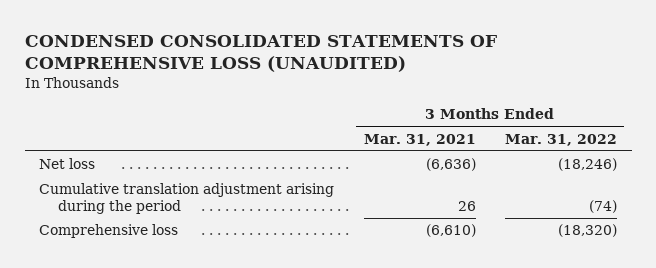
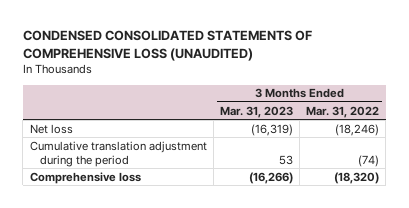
[363,133,476,146] Mar. 31, 2021 -> none
none -> [219,105,293,118] Mar. 31, 2023
[39,183,335,214] Cumulative translation adjustment arising during the period -> [29,140,207,167] Cumulative translation adjustment during the period

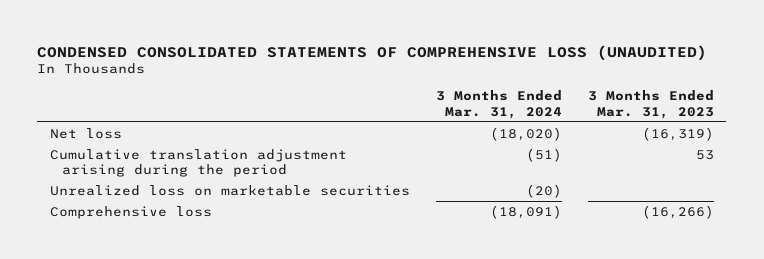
[306,105,380,118] Mar. 31, 2022 -> none
none -> [435,90,562,119] 3 Months Ended Mar. 31, 2024
[29,140,207,167] Cumulative translation adjustment during the period -> [50,148,348,178] Cumulative translation adjustment arising during the period
none -> [50,184,411,196] Unrealized loss on marketable securities

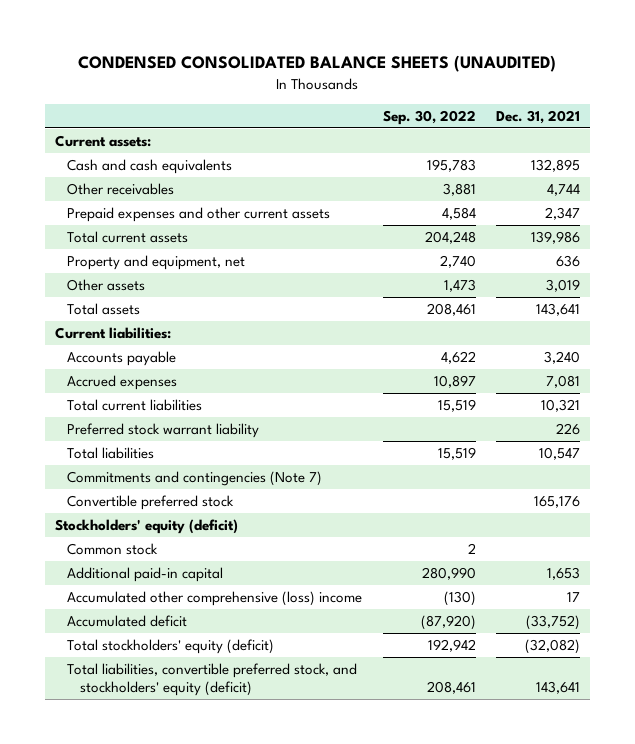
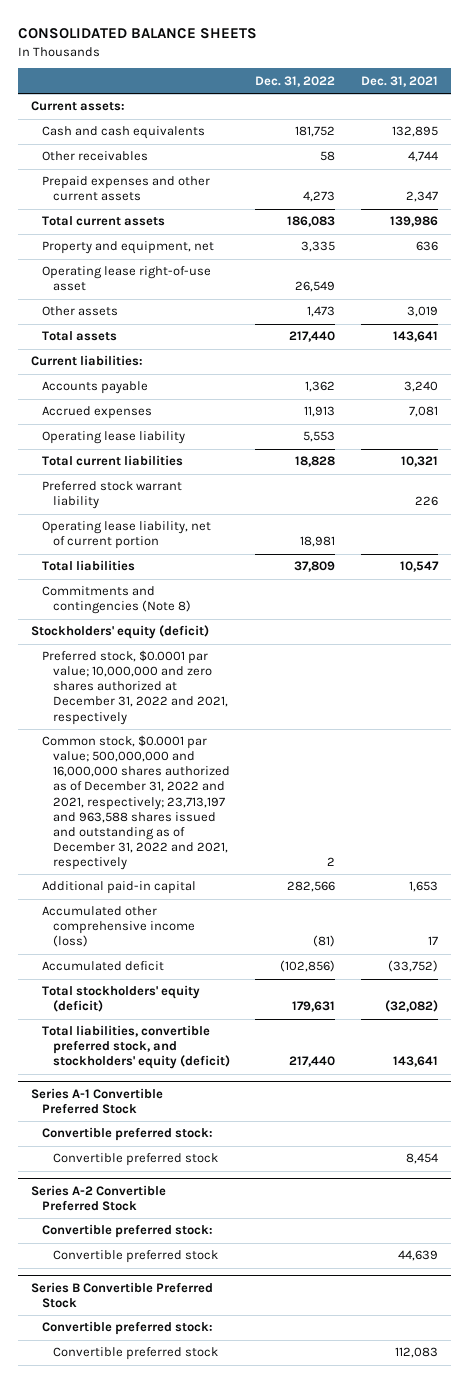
[78,55,557,73] CONDENSED CONSOLIDATED BALANCE SHEETS (UNAUDITED) -> [18,28,258,40] CONSOLIDATED BALANCE SHEETS
[382,109,476,125] Sep. 30, 2022 -> none
none -> [255,75,336,87] Dec. 31, 2022
none -> [41,266,211,292] Operating lease right-of-use asset
none -> [41,431,185,445] Operating lease liability
none -> [41,521,211,550] Operating lease liability, net of current portion
[67,495,235,511] Convertible preferred stock -> none
[67,471,323,487] Commitments and contingencies (Note 7) -> [41,586,191,615] Commitments and contingencies (Note 8)
none -> [41,650,228,725] Preferred stock, $0.0001 par value; 10,000,000 and zero shares authorized at December 31, 2022 and 2021, respectively
[67,543,159,556] Common stock -> [41,735,230,870] Common stock, $0.0001 par value; 500,000,000 and 16,000,000 shares authorized as of December 31, 2022 and 2021, respectively; 23,713,197 and 963,588 shares issued and outstanding as of December 31, 2022 and 2021, respectively
[67,591,363,607] Accumulated other comprehensive (loss) income -> [41,906,195,948] Accumulated other comprehensive income (loss)
none -> [31,1087,164,1114] Series A-1 Convertible Preferred Stock
none -> [41,1127,213,1142] Convertible preferred stock:
none -> [52,1153,218,1167] Convertible preferred stock
none -> [31,1184,167,1211] Series A-2 Convertible Preferred Stock
none -> [41,1224,213,1239] Convertible preferred stock:
none -> [52,1250,218,1264] Convertible preferred stock
none -> [31,1281,214,1308] Series B Convertible Preferred Stock
none -> [41,1321,213,1336] Convertible preferred stock:
none -> [52,1347,218,1361] Convertible preferred stock

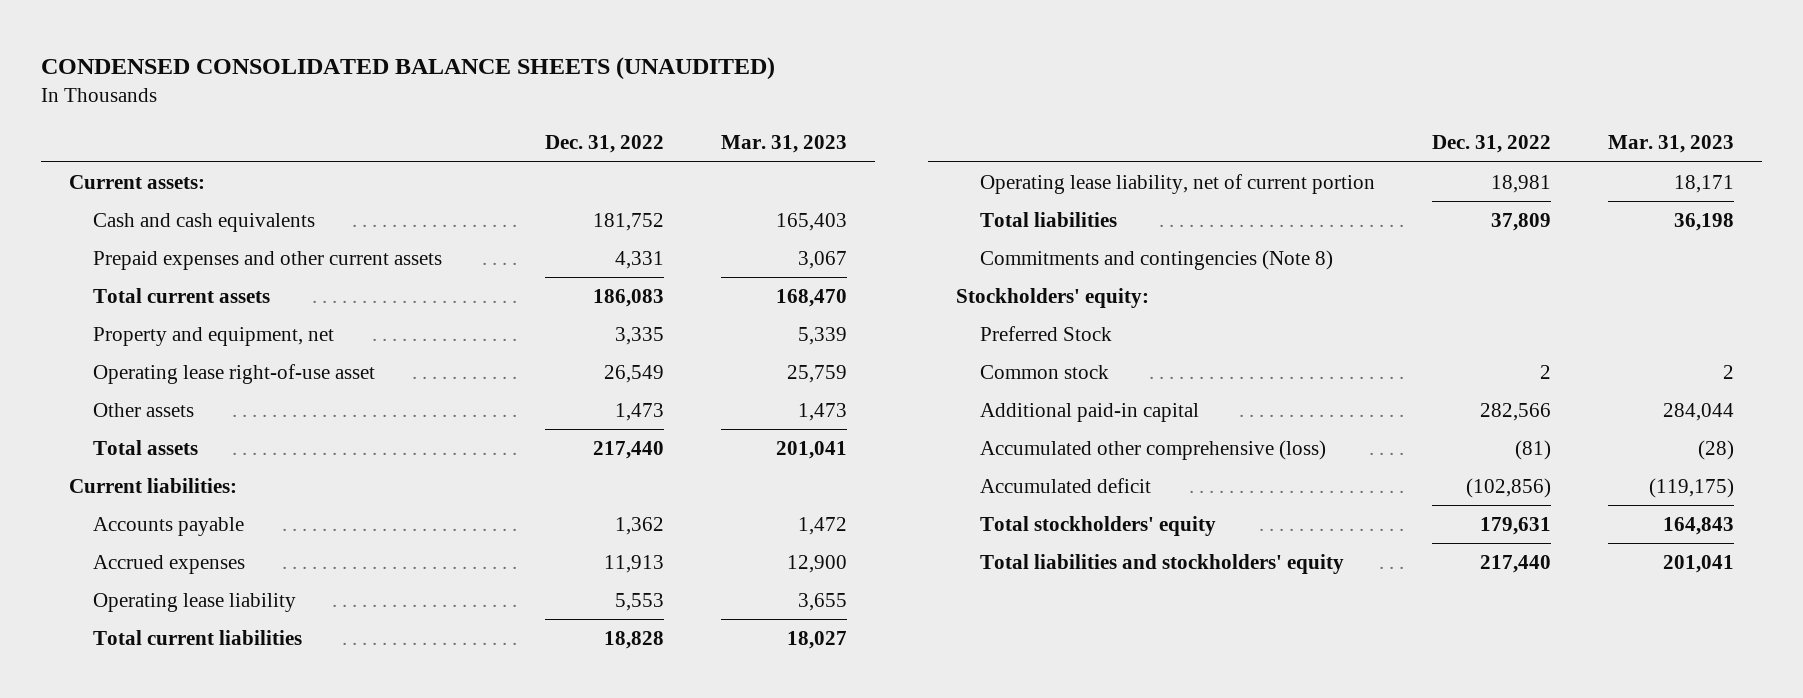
[18,28,258,40] CONSOLIDATED BALANCE SHEETS -> [41,56,776,80] CONDENSED CONSOLIDATED BALANCE SHEETS (UNAUDITED)
[360,75,438,87] Dec. 31, 2021 -> none
none -> [720,135,847,154] Mar. 31, 2023
[41,151,148,162] Other receivables -> none
[303,191,336,203] 4,273 -> [615,250,665,269] 4,331
[41,481,182,510] Preferred stock warrant liability -> none
[31,625,210,640] Stockholders' equity (deficit) -> [956,287,1150,308] Stockholders' equity:
[41,650,228,725] Preferred stock, $0.0001 par value; 10,000,000 and zero shares authorized at December 31, 2022 and 2021, respectively -> [980,325,1113,341] Preferred Stock
[41,735,230,870] Common stock, $0.0001 par value; 500,000,000 and 16,000,000 shares authorized as of December 31, 2022 and 2021, respectively; 23,713,197 and 963,588 shares issued and outstanding as of December 31, 2022 and 2021, respectively -> [980,364,1110,379] Common stock
[41,906,195,948] Accumulated other comprehensive income (loss) -> [980,439,1327,460] Accumulated other comprehensive (loss)
[31,1087,164,1114] Series A-1 Convertible Preferred Stock -> none
[41,1127,213,1142] Convertible preferred stock: -> none
[52,1153,218,1167] Convertible preferred stock -> none
[31,1184,167,1211] Series A-2 Convertible Preferred Stock -> none
[41,1224,213,1239] Convertible preferred stock: -> none
[52,1250,218,1264] Convertible preferred stock -> none
[31,1281,214,1308] Series B Convertible Preferred Stock -> none
[41,1321,213,1336] Convertible preferred stock: -> none
[52,1347,218,1361] Convertible preferred stock -> none
[41,985,200,1013] Total stockholders' equity (deficit) -> [980,515,1217,536] Total stockholders' equity
[41,1025,230,1070] Total liabilities, convertible preferred stock, and stockholders' equity (deficit) -> [980,553,1345,574] Total liabilities and stockholders' equity

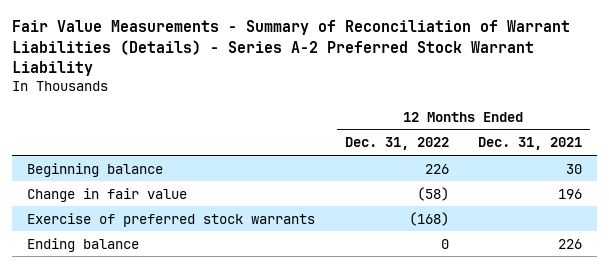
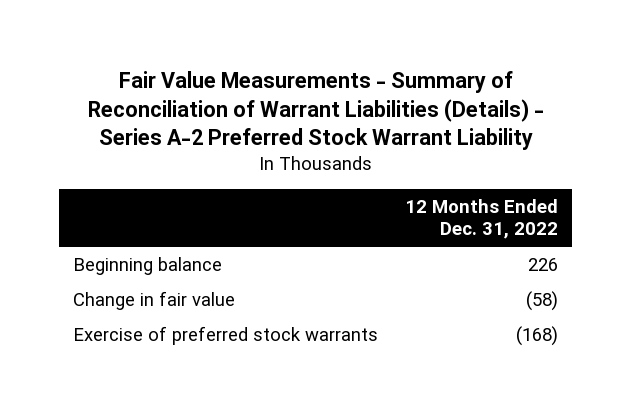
[478,137,583,151] Dec. 31, 2021 -> none
[26,237,139,252] Ending balance -> none

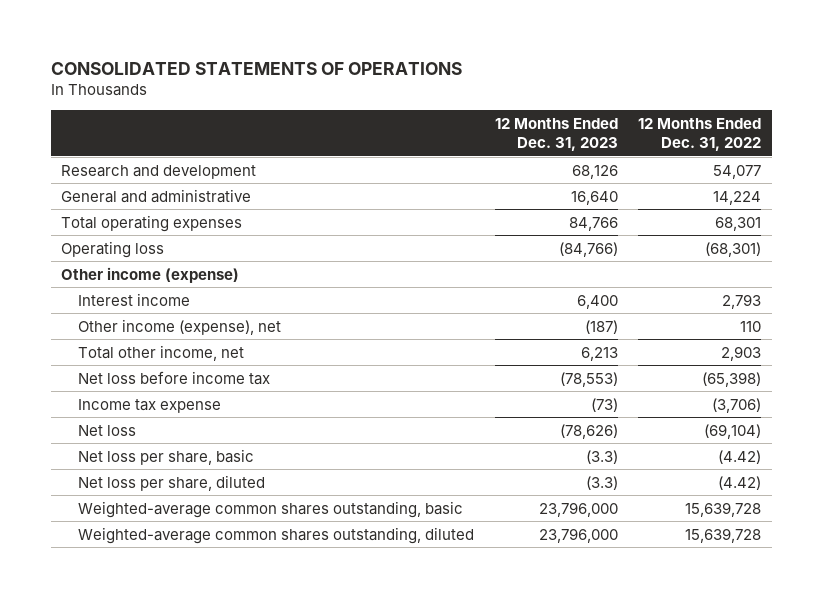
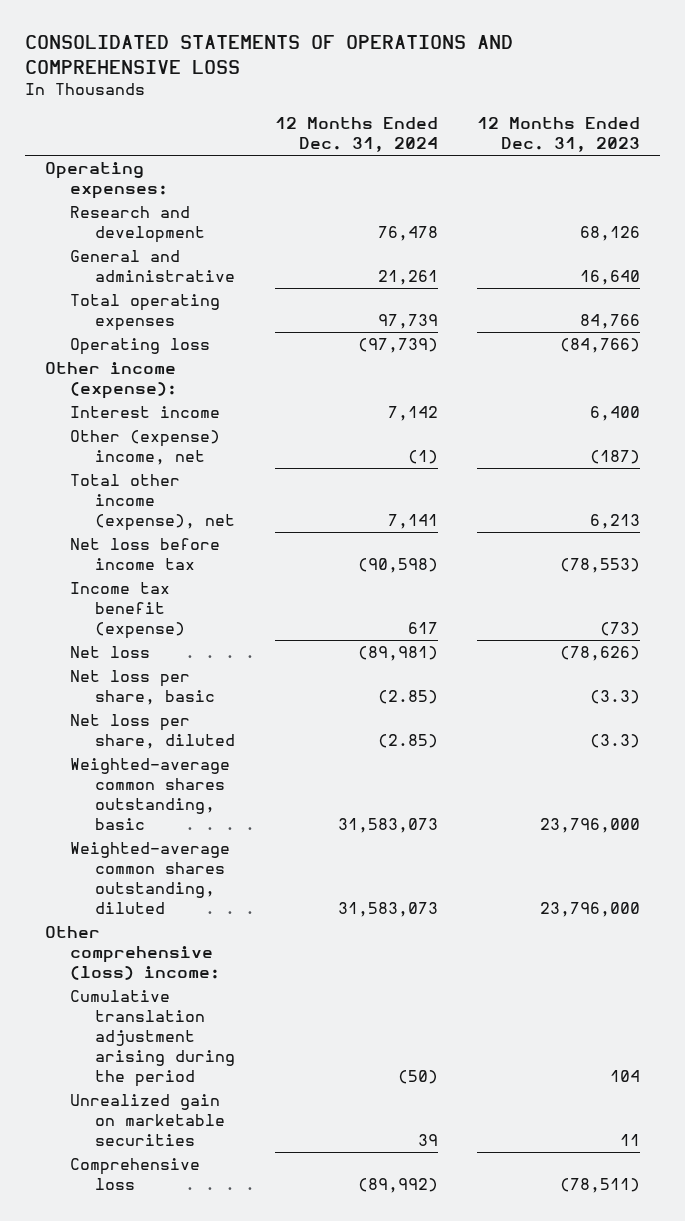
[51,61,463,75] CONSOLIDATED STATEMENTS OF OPERATIONS -> [24,35,513,75] CONSOLIDATED STATEMENTS OF OPERATIONS AND COMPREHENSIVE LOSS
[638,117,762,152] 12 Months Ended Dec. 31, 2022 -> none
none -> [274,117,438,153] 12 Months Ended Dec. 31, 2024
none -> [44,162,168,199] Operating expenses:
[61,266,240,283] Other income (expense) -> [44,362,177,399] Other income (expense):
[78,318,282,335] Other income (expense), net -> [69,430,220,465] Other (expense) income, net
[78,344,245,361] Total other income, net -> [69,474,236,531] Total other income (expense), net
[78,398,222,413] Income tax expense -> [69,582,186,639] Income tax benefit (expense)
none -> [44,926,220,980] Other comprehensive (loss) income:
none -> [69,990,236,1087] Cumulative translation adjustment arising during the period
none -> [69,1094,226,1146] Unrealized gain on marketable securities
none -> [69,1158,200,1190] Comprehensive loss

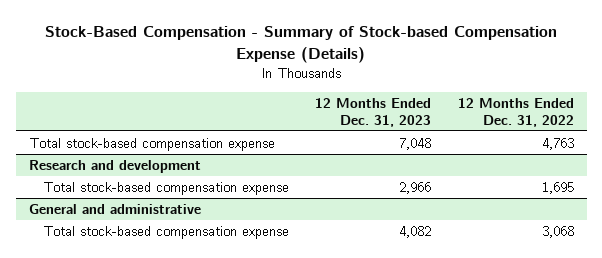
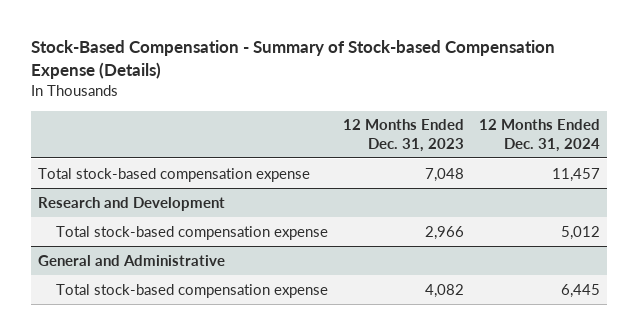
[457,98,574,127] 12 Months Ended Dec. 31, 2022 -> none
none -> [478,119,600,152] 12 Months Ended Dec. 31, 2024
[28,159,201,173] Research and development -> [38,196,226,211] Research and Development
[28,203,201,214] General and administrative -> [38,254,226,266] General and Administrative

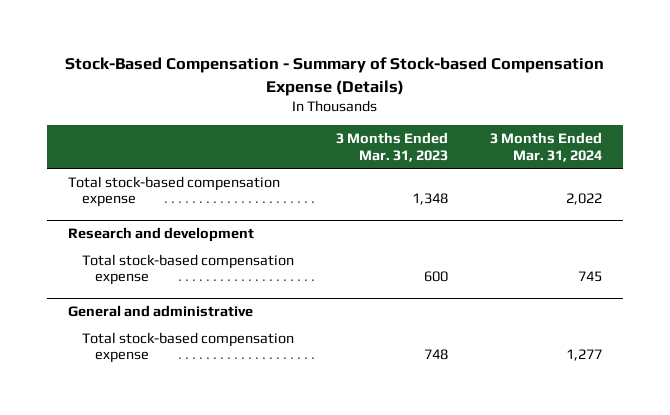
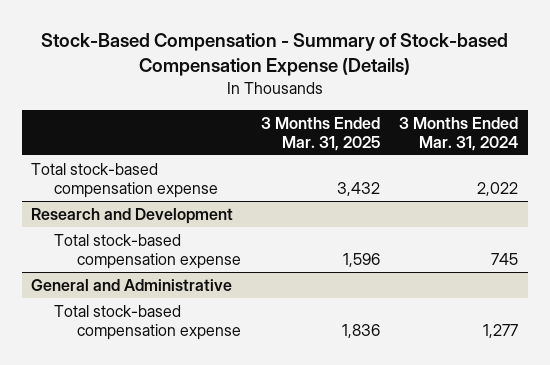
[335,131,448,162] 3 Months Ended Mar. 31, 2023 -> none
none -> [260,116,380,151] 3 Months Ended Mar. 31, 2025
[68,227,255,243] Research and development -> [31,207,234,224] Research and Development
[68,305,254,318] General and administrative -> [31,278,233,291] General and Administrative

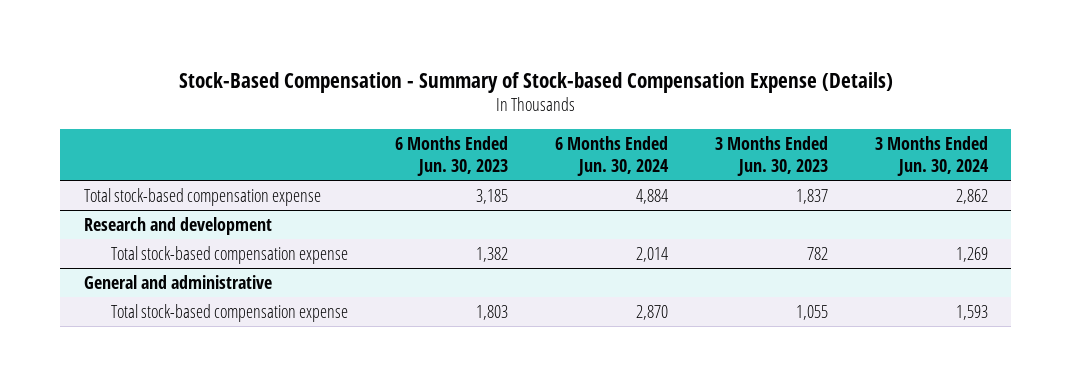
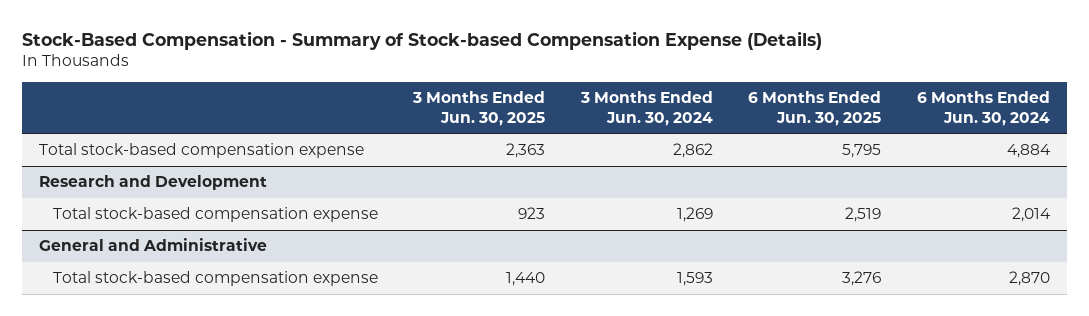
[395,135,509,176] 6 Months Ended Jun. 30, 2023 -> none
[714,135,828,176] 3 Months Ended Jun. 30, 2023 -> none
none -> [412,91,546,126] 3 Months Ended Jun. 30, 2025
none -> [748,91,882,126] 6 Months Ended Jun. 30, 2025
[83,216,272,235] Research and development -> [39,175,268,191] Research and Development
[83,274,272,289] General and administrative -> [39,238,268,252] General and Administrative

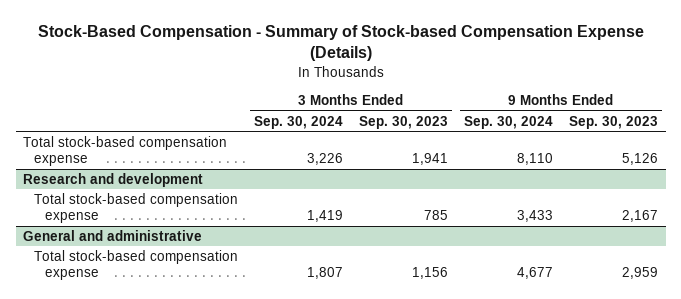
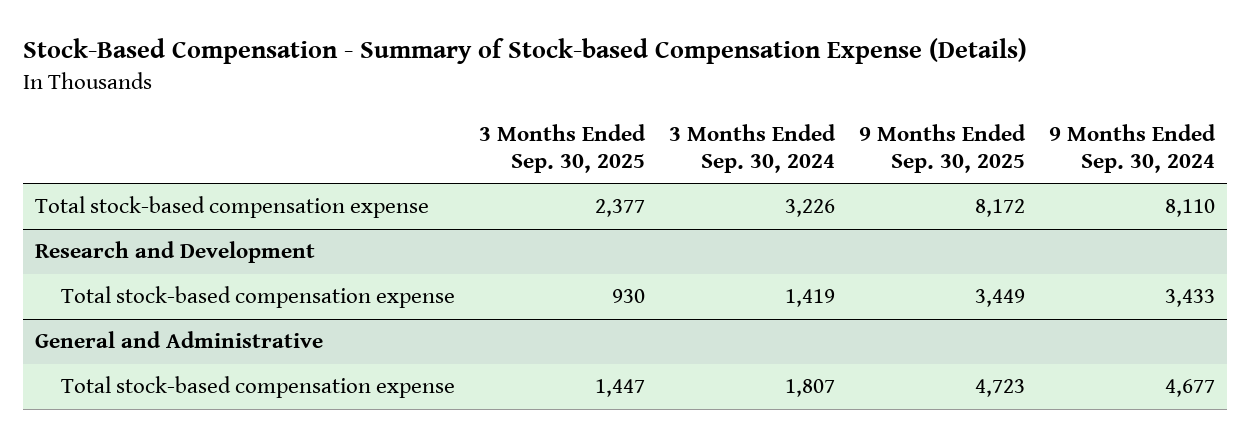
[358,115,448,129] Sep. 30, 2023 -> none
[568,115,658,129] Sep. 30, 2023 -> none
none -> [478,124,646,173] 3 Months Ended Sep. 30, 2025
none -> [858,124,1026,173] 9 Months Ended Sep. 30, 2025
[23,172,204,187] Research and development -> [35,241,316,264] Research and Development
[23,229,203,241] General and administrative -> [35,331,324,349] General and Administrative

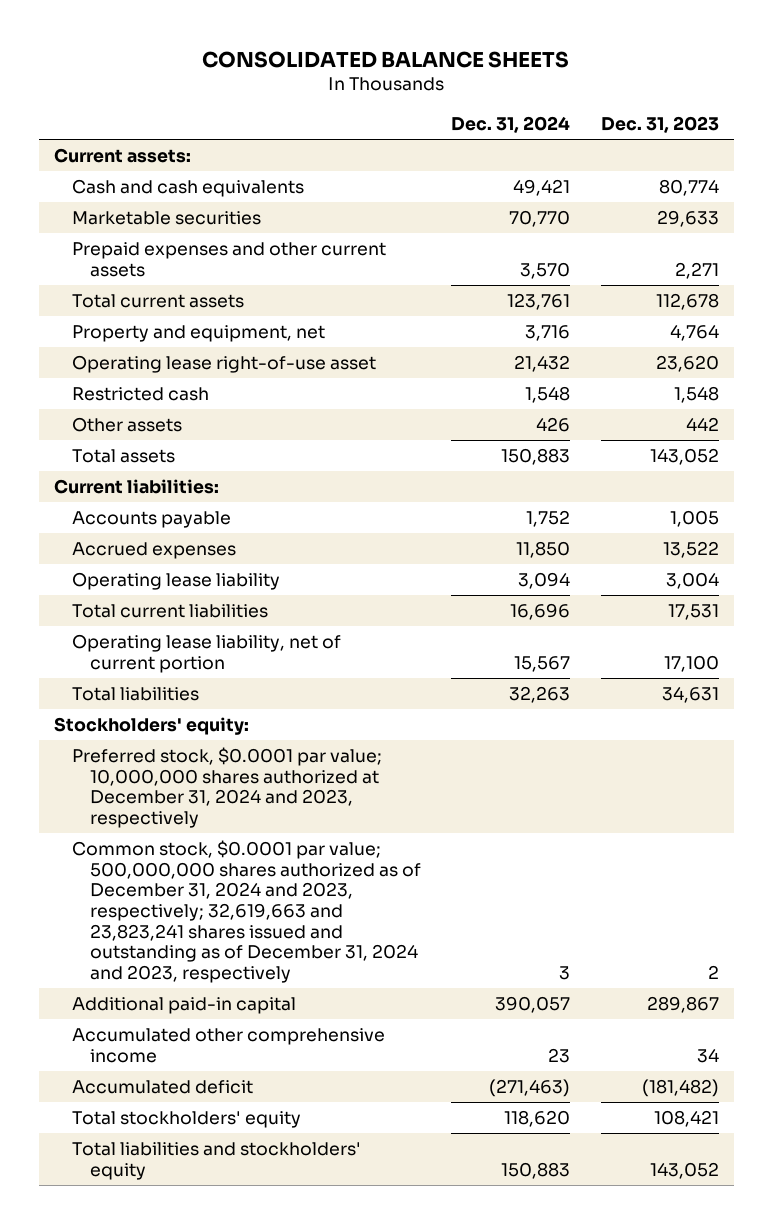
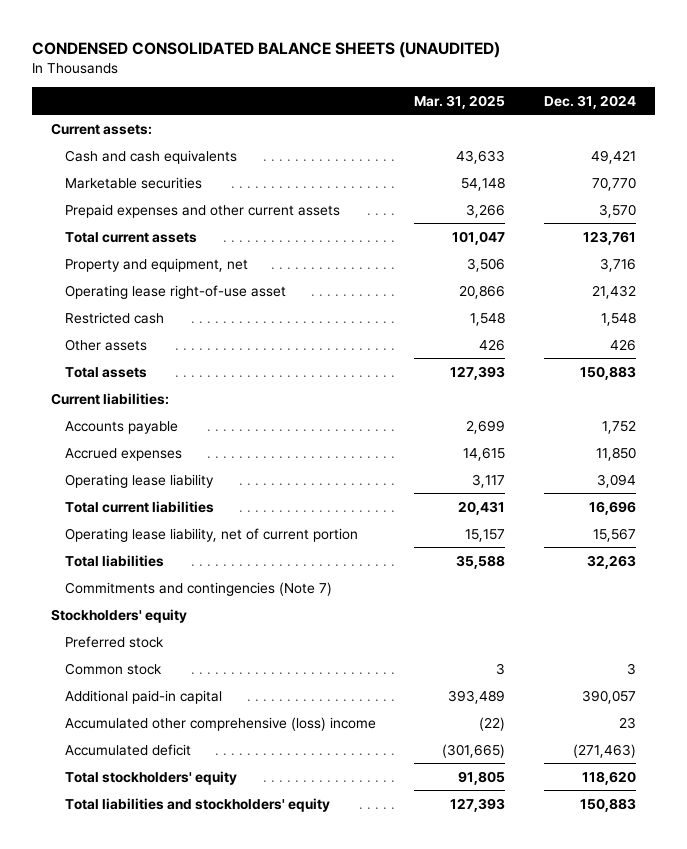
[202,50,570,68] CONSOLIDATED BALANCE SHEETS -> [32,41,501,58] CONDENSED CONSOLIDATED BALANCE SHEETS (UNAUDITED)
[600,116,719,134] Dec. 31, 2023 -> none
none -> [414,94,506,109] Mar. 31, 2025
none -> [64,581,332,596] Commitments and contingencies (Note 7)
[54,716,250,735] Stockholders' equity: -> [51,608,188,623] Stockholders' equity
[72,746,383,828] Preferred stock, $0.0001 par value; 10,000,000 shares authorized at December 31, 2024 and 2023, respectively -> [64,635,164,648] Preferred stock
[72,839,422,983] Common stock, $0.0001 par value; 500,000,000 shares authorized as of December 31, 2024 and 2023, respectively; 32,619,663 and 23,823,241 shares issued and outstanding as of December 31, 2024 and 2023, respectively -> [64,662,162,675] Common stock
[72,1027,386,1063] Accumulated other comprehensive income -> [64,716,376,731] Accumulated other comprehensive (loss) income

